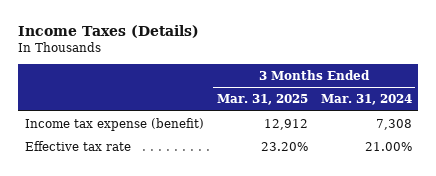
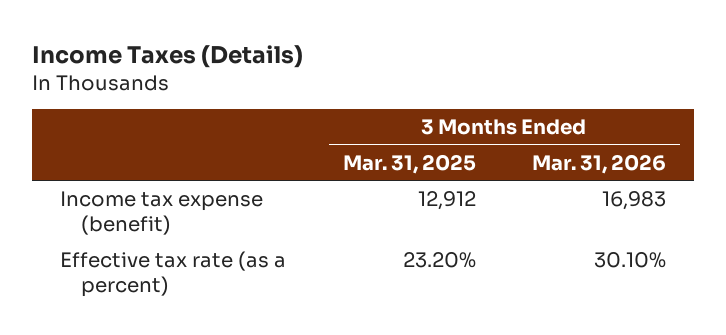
[320,94,412,106] Mar. 31, 2024 -> none
none -> [531,153,666,174] Mar. 31, 2026
[24,141,131,152] Effective tax rate -> [60,250,287,298] Effective tax rate (as a percent)

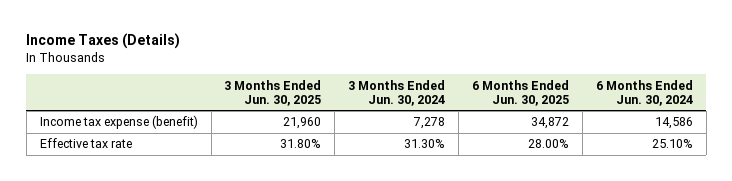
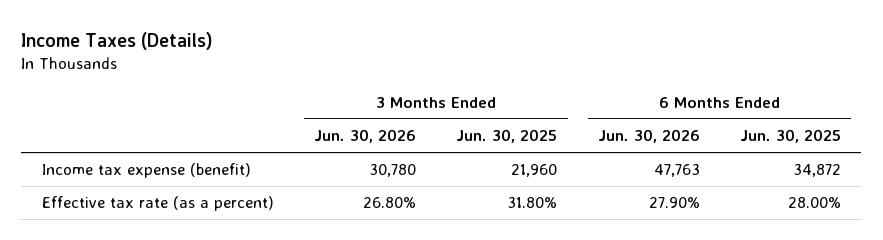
[348,79,446,106] 3 Months Ended Jun. 30, 2024 -> none
[595,79,693,106] 6 Months Ended Jun. 30, 2024 -> none
none -> [314,129,417,144] Jun. 30, 2026
none -> [597,129,700,144] Jun. 30, 2026
[39,138,132,149] Effective tax rate -> [41,196,274,212] Effective tax rate (as a percent)

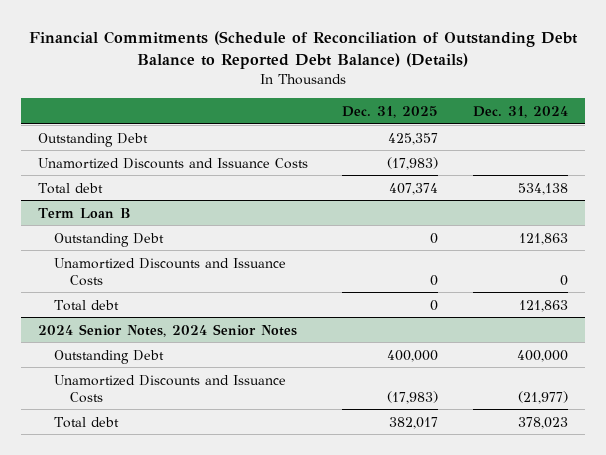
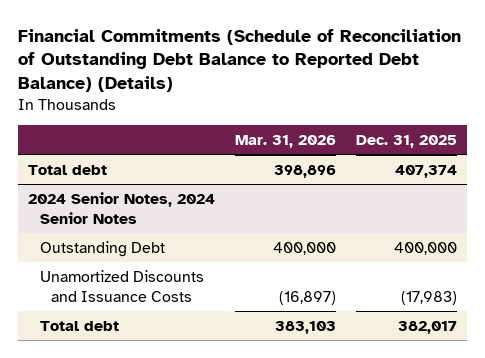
[472,105,568,118] Dec. 31, 2024 -> none
none -> [234,134,336,148] Mar. 31, 2026
[38,132,149,147] Outstanding Debt -> none
[38,157,309,169] Unamortized Discounts and Issuance Costs -> none
[38,207,132,218] Term Loan B -> none
[53,232,164,247] Outstanding Debt -> none
[53,257,286,286] Unamortized Discounts and Issuance Costs -> none
[53,299,119,311] Total debt -> none

